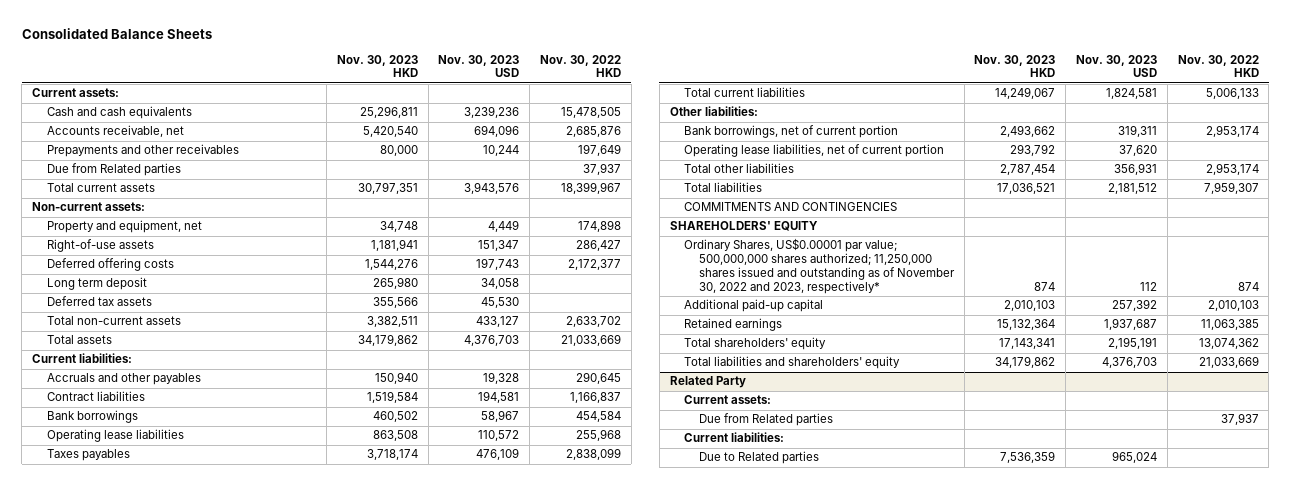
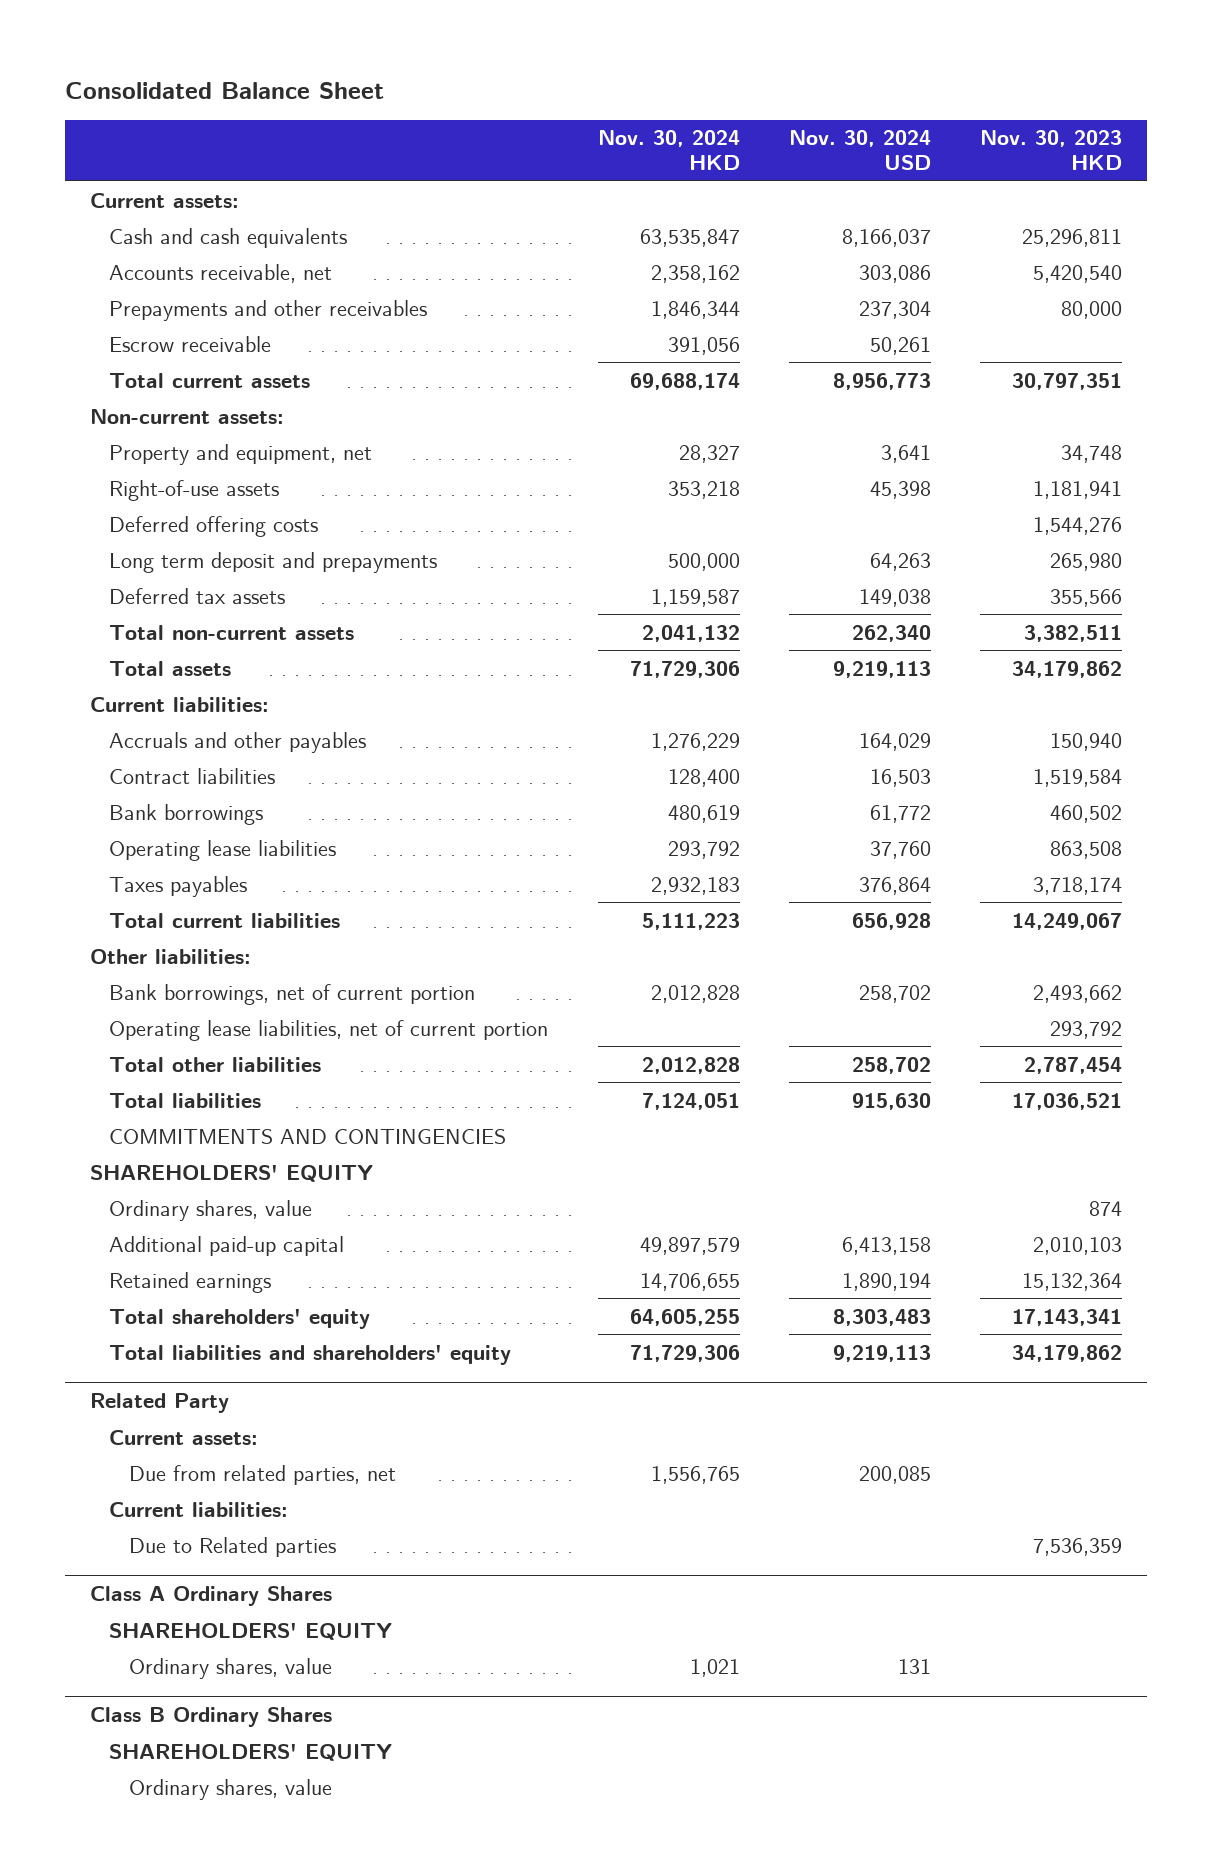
[21,28,212,40] Consolidated Balance Sheets -> [65,81,385,99] Consolidated Balance Sheet
[438,54,520,78] Nov. 30, 2023 USD -> none
[539,54,621,78] Nov. 30, 2022 HKD -> none
none -> [597,130,740,171] Nov. 30, 2024 HKD
none -> [788,130,931,171] Nov. 30, 2024 USD
[46,163,181,177] Due from Related parties -> none
none -> [109,335,272,352] Escrow receivable
[46,277,147,291] Long term deposit -> [109,551,438,573] Long term deposit and prepayments
[684,238,955,294] Ordinary Shares, US$0.00001 par value; 500,000,000 shares authorized; 11,250,000 shares issued and outstanding as of November 30, 2022 and 2023, respectively* -> [109,1199,313,1221] Ordinary shares, value
[698,413,833,427] Due from Related parties -> [128,1464,396,1485] Due from related parties, net
none -> [90,1585,333,1606] Class A Ordinary Shares
none -> [109,1622,393,1640] SHAREHOLDERS' EQUITY
none -> [128,1657,332,1679] Ordinary shares, value
none -> [90,1706,333,1727] Class B Ordinary Shares
none -> [109,1743,393,1761] SHAREHOLDERS' EQUITY
none -> [128,1778,332,1800] Ordinary shares, value

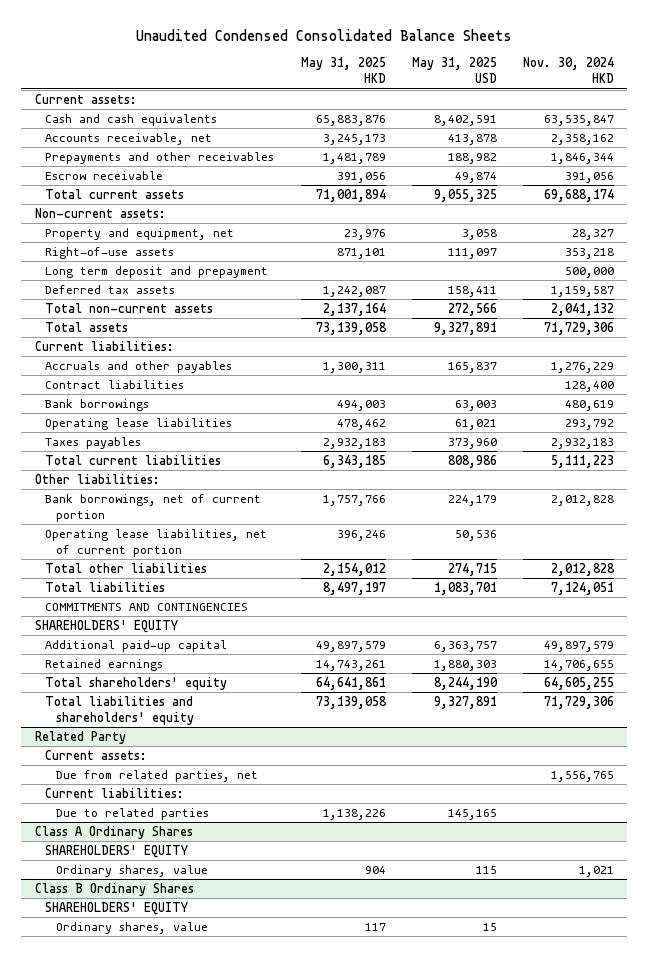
[65,81,385,99] Consolidated Balance Sheet -> [136,28,513,41] Unaudited Condensed Consolidated Balance Sheets
[788,130,931,171] Nov. 30, 2024 USD -> none
[979,130,1122,171] Nov. 30, 2023 HKD -> none
none -> [300,57,386,84] May 31, 2025 HKD
none -> [411,57,497,84] May 31, 2025 USD
[109,515,319,537] Deferred offering costs -> none
[109,551,438,573] Long term deposit and prepayments -> [45,265,269,278] Long term deposit and prepayment
[109,1199,313,1221] Ordinary shares, value -> none
[128,1536,336,1557] Due to Related parties -> [55,807,209,820] Due to related parties

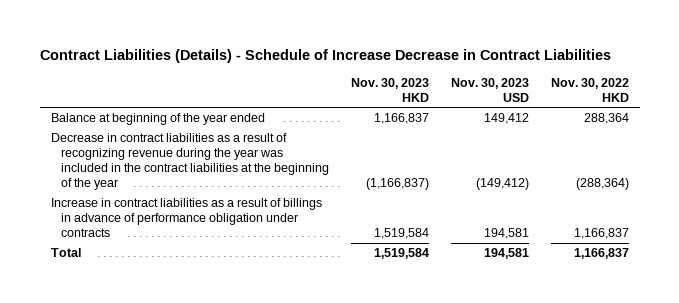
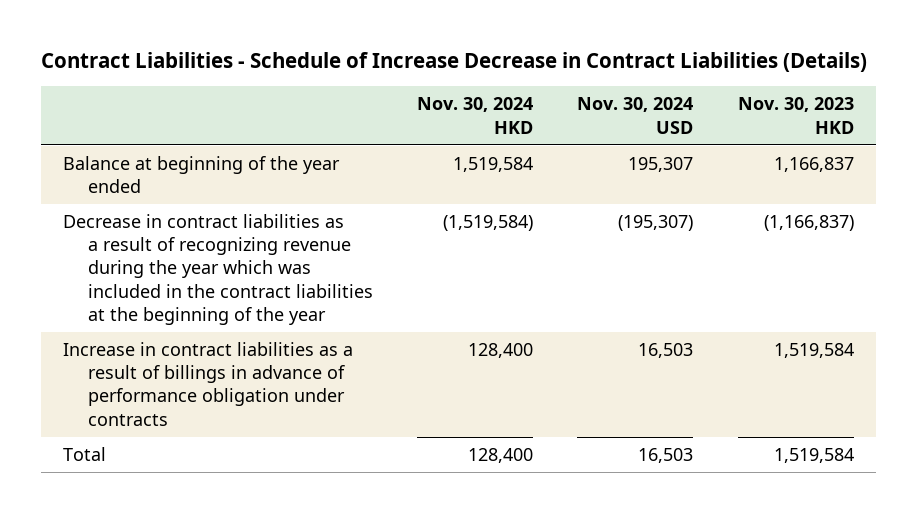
[39,48,611,63] Contract Liabilities (Details) - Schedule of Increase Decrease in Contract Liabilities -> [40,52,867,73] Contract Liabilities - Schedule of Increase Decrease in Contract Liabilities (Details)
[450,77,529,102] Nov. 30, 2023 USD -> none
[550,77,629,102] Nov. 30, 2022 HKD -> none
none -> [417,97,534,134] Nov. 30, 2024 HKD
none -> [577,97,694,134] Nov. 30, 2024 USD
[50,133,329,191] Decrease in contract liabilities as a result of recognizing revenue during the year was included in the contract liabilities at the beginning of the year -> [62,214,374,325] Decrease in contract liabilities as a result of recognizing revenue during the year which was included in the contract liabilities at the beginning of the year

